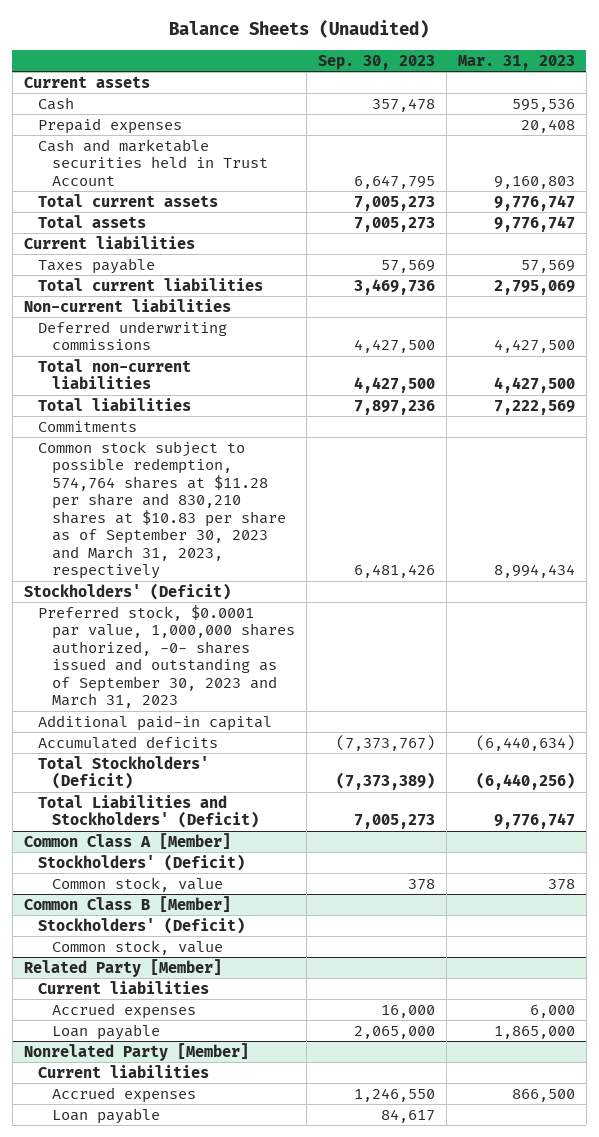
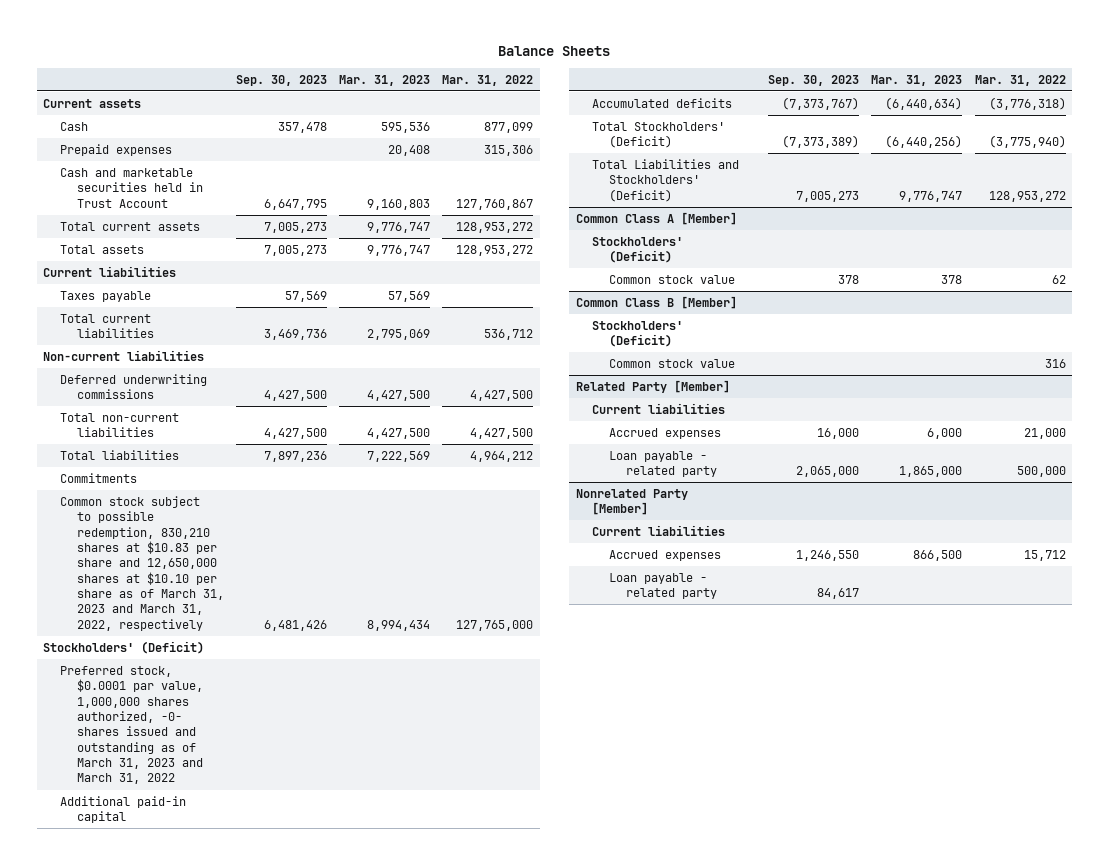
[169,20,430,39] Balance Sheets (Unaudited) -> [498,45,611,56] Balance Sheets
none -> [442,74,534,86] Mar. 31, 2022
[37,440,286,580] Common stock subject to possible redemption, 574,764 shares at $11.28 per share and 830,210 shares at $10.83 per share as of September 30, 2023 and March 31, 2023, respectively -> [60,495,224,631] Common stock subject to possible redemption, 830,210 shares at $10.83 per share and 12,650,000 shares at $10.10 per share as of March 31, 2023 and March 31, 2022, respectively
[37,604,295,709] Preferred stock, $0.0001 par value, 1,000,000 shares authorized, -0- shares issued and outstanding as of September 30, 2023 and March 31, 2023 -> [60,665,203,785] Preferred stock, $0.0001 par value, 1,000,000 shares authorized, -0- shares issued and outstanding as of March 31, 2023 and March 31, 2022
[51,876,223,892] Common stock, value -> [609,274,736,284] Common stock value
[51,939,223,955] Common stock, value -> [609,358,736,368] Common stock value
[51,1023,160,1040] Loan payable -> [609,450,717,478] Loan payable - related party
[51,1107,160,1124] Loan payable -> [609,572,717,600] Loan payable - related party

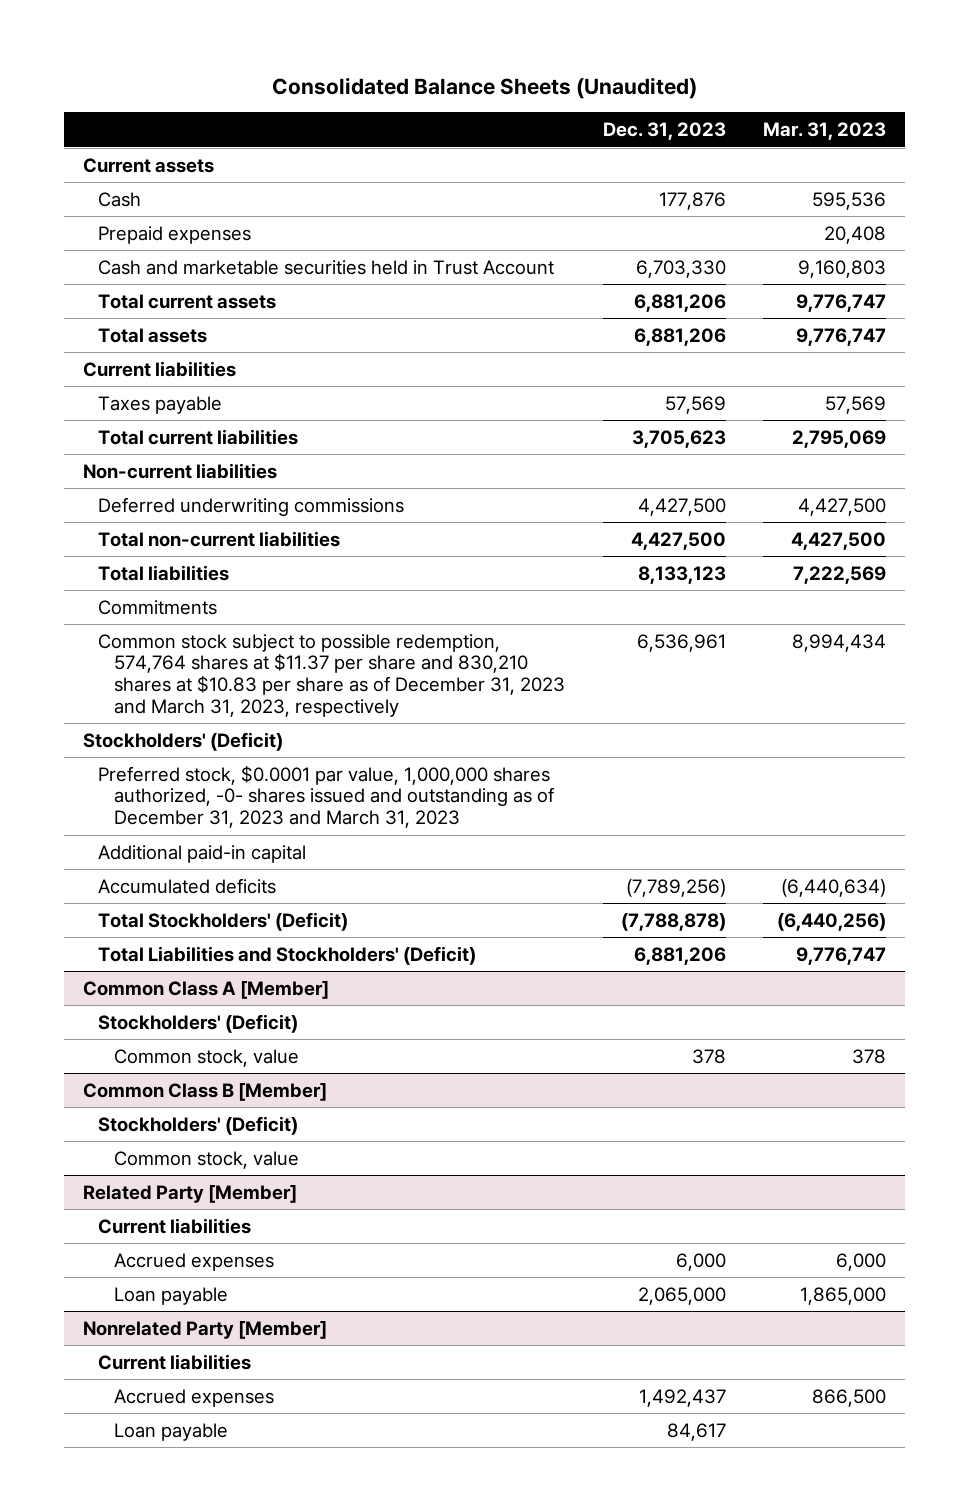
[498,45,611,56] Balance Sheets -> [271,76,697,99] Consolidated Balance Sheets (Unaudited)
[236,74,328,86] Sep. 30, 2023 -> none
[442,74,534,86] Mar. 31, 2022 -> none
none -> [602,122,726,141] Dec. 31, 2023
[60,495,224,631] Common stock subject to possible redemption, 830,210 shares at $10.83 per share and 12,650,000 shares at $10.10 per share as of March 31, 2023 and March 31, 2022, respectively -> [98,633,565,717] Common stock subject to possible redemption, 574,764 shares at $11.37 per share and 830,210 shares at $10.83 per share as of December 31, 2023 and March 31, 2023, respectively
[60,665,203,785] Preferred stock, $0.0001 par value, 1,000,000 shares authorized, -0- shares issued and outstanding as of March 31, 2023 and March 31, 2022 -> [98,764,554,829] Preferred stock, $0.0001 par value, 1,000,000 shares authorized, -0- shares issued and outstanding as of December 31, 2023 and March 31, 2023
[609,274,736,284] Common stock value -> [113,1048,299,1067] Common stock, value
[609,358,736,368] Common stock value -> [113,1150,299,1169] Common stock, value
[609,450,717,478] Loan payable - related party -> [113,1286,228,1305] Loan payable
[609,572,717,600] Loan payable - related party -> [113,1422,228,1441] Loan payable

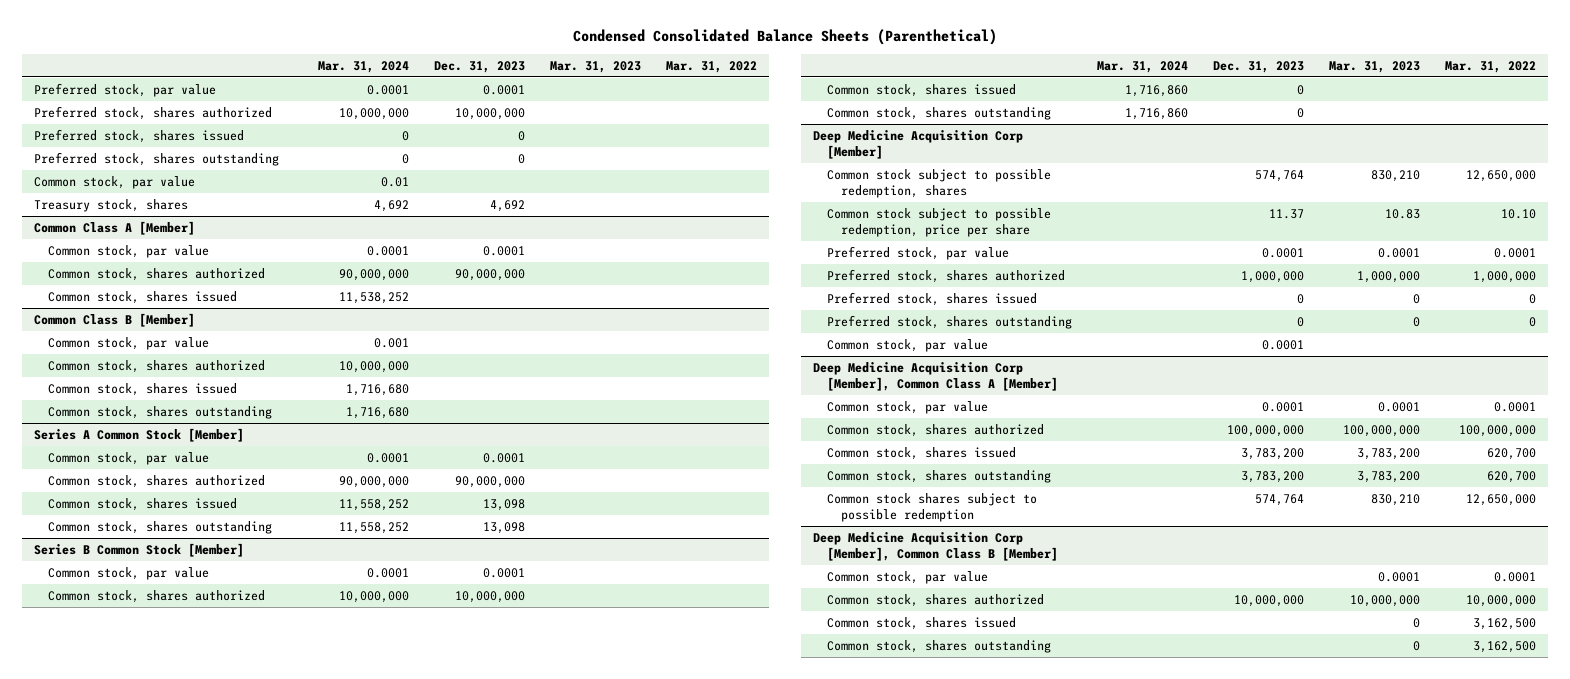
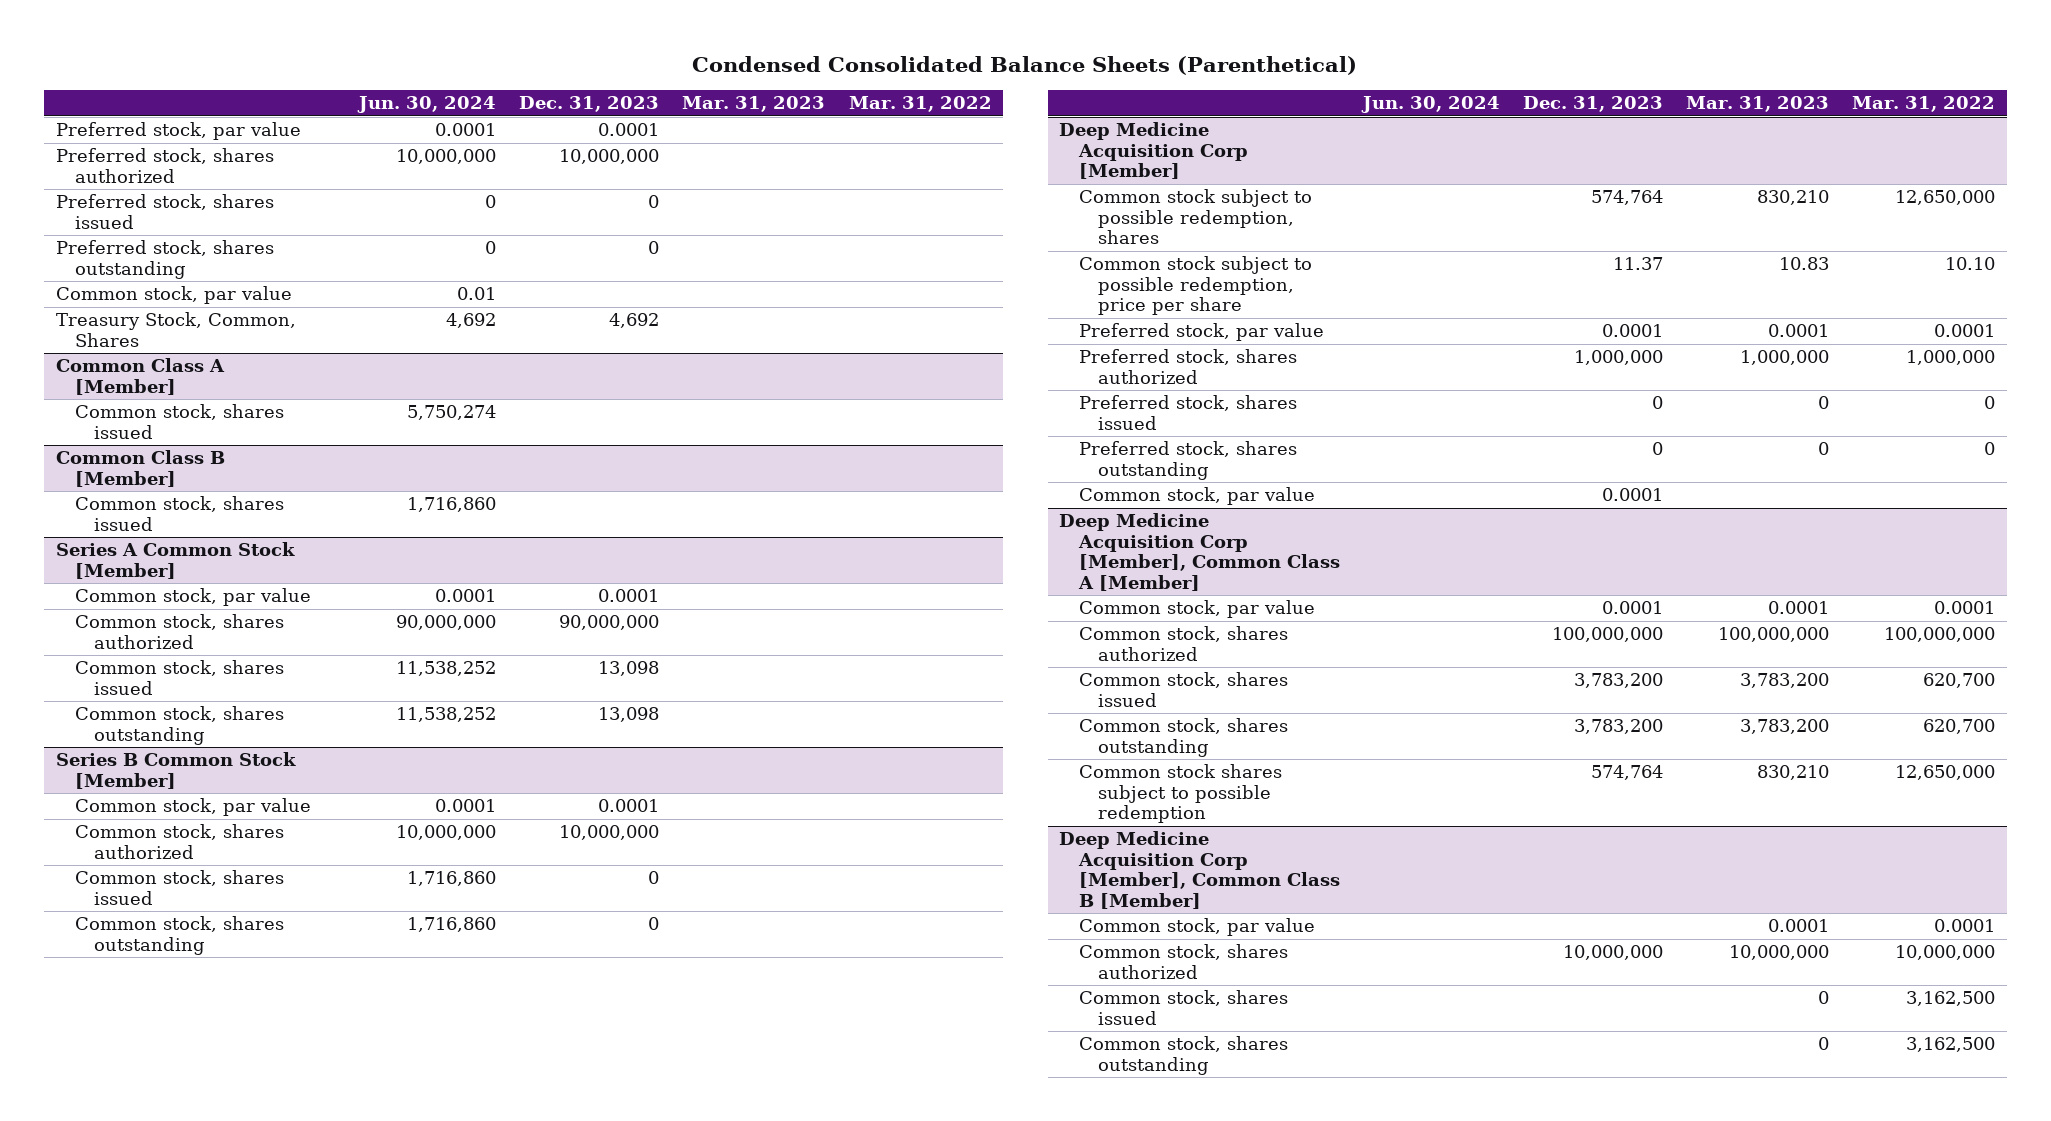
[318,60,410,73] Mar. 31, 2024 -> none
none -> [357,96,497,114] Jun. 30, 2024
[34,198,189,212] Treasury stock, shares -> [55,312,296,347] Treasury Stock, Common, Shares
[48,244,210,258] Common stock, par value -> none
[48,267,266,281] Common stock, shares authorized -> none
[48,336,210,350] Common stock, par value -> none
[48,359,266,373] Common stock, shares authorized -> none
[48,405,273,419] Common stock, shares outstanding -> none

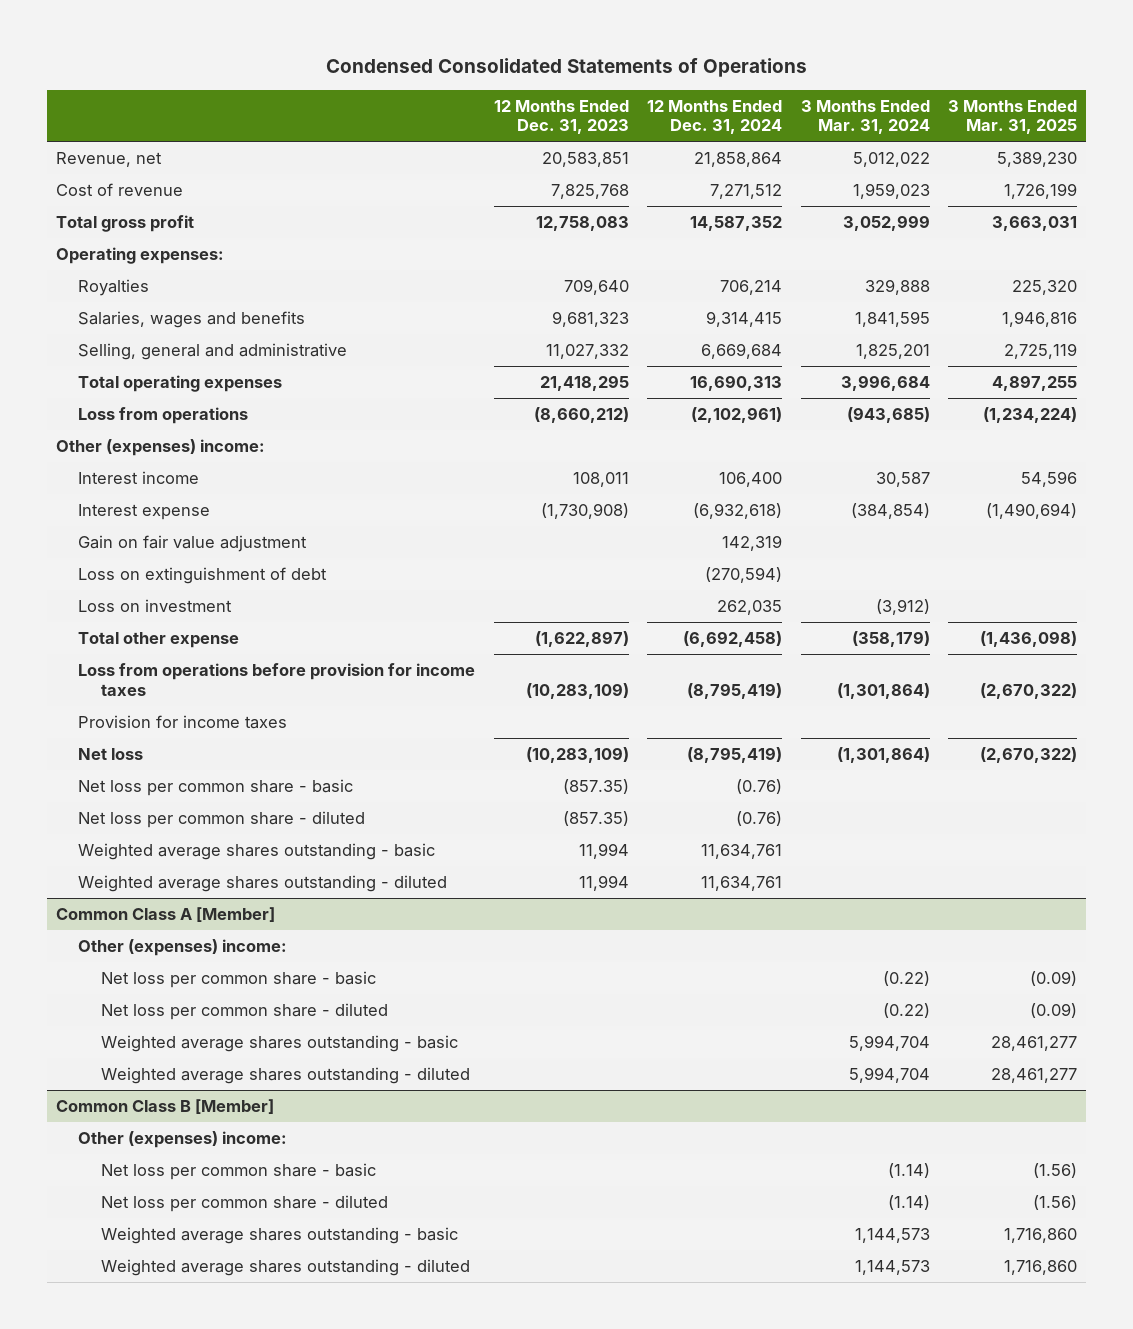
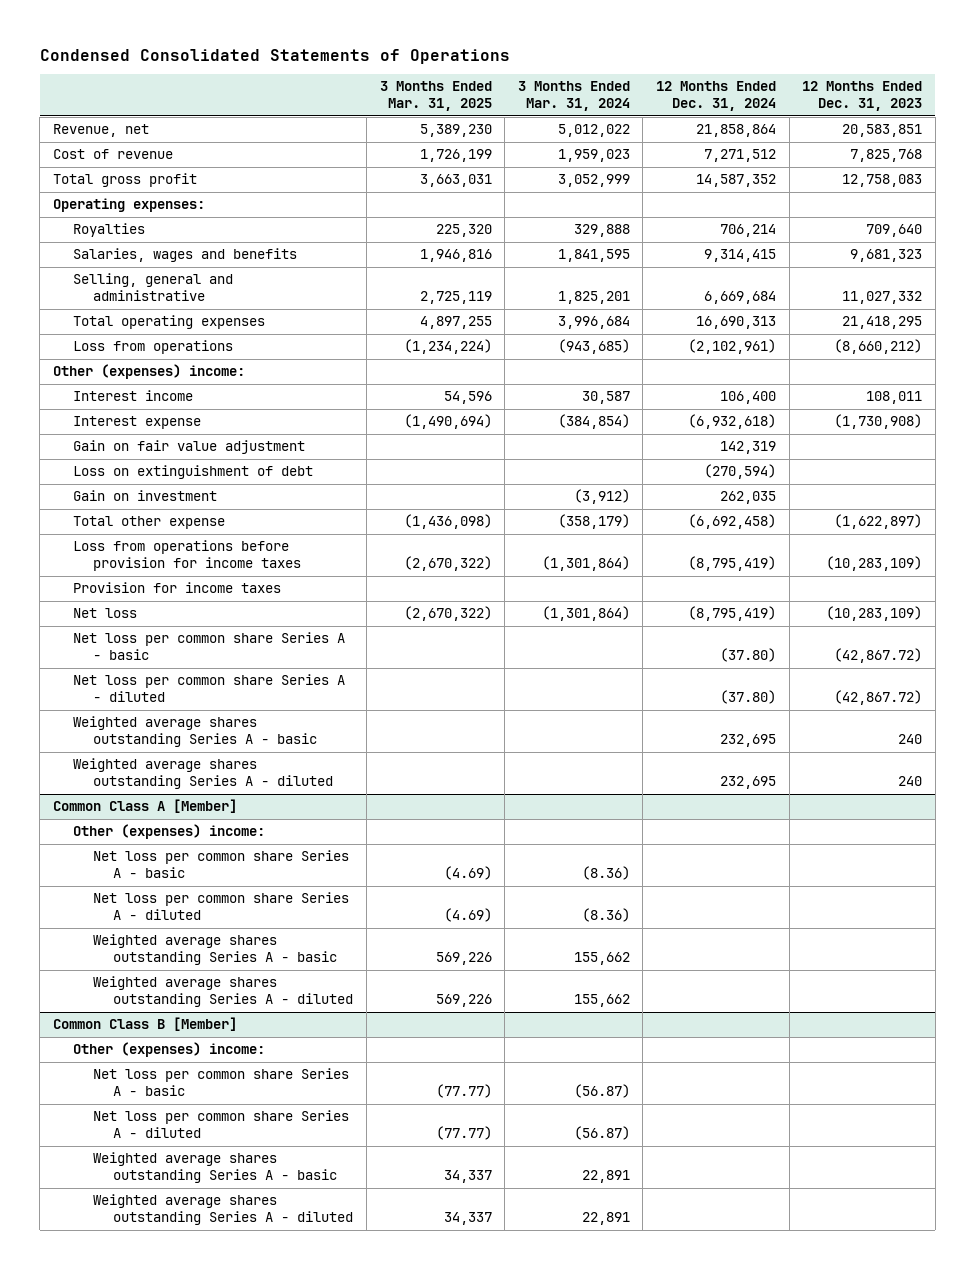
[78,599,233,613] Loss on investment -> [73,490,218,502] Gain on investment
[78,779,354,797] Net loss per common share - basic -> [73,632,346,661] Net loss per common share Series A - basic
[562,779,629,795] (857.35) -> [834,648,923,664] (42,867.72)
[736,779,783,795] (0.76) -> [719,648,776,663] (37.80)
[78,811,366,829] Net loss per common share - diluted -> [73,674,346,703] Net loss per common share Series A - diluted
[562,811,629,827] (857.35) -> [834,690,923,706] (42,867.72)
[736,811,783,827] (0.76) -> [719,690,776,705] (37.80)
[78,843,436,861] Weighted average shares outstanding - basic -> [73,716,318,748] Weighted average shares outstanding Series A - basic
[578,843,629,860] 11,994 -> [898,734,923,745] 240
[701,844,783,860] 11,634,761 -> [719,734,776,748] 232,695
[78,875,448,893] Weighted average shares outstanding - diluted -> [73,758,334,790] Weighted average shares outstanding Series A - diluted
[578,875,629,892] 11,994 -> [898,776,923,787] 240
[701,876,783,892] 11,634,761 -> [719,776,776,790] 232,695
[100,971,376,989] Net loss per common share - basic -> [93,850,350,879] Net loss per common share Series A - basic
[882,971,930,987] (0.22) -> [581,866,630,881] (8.36)
[1029,971,1077,987] (0.09) -> [443,866,492,881] (4.69)
[100,1003,388,1021] Net loss per common share - diluted -> [93,892,350,921] Net loss per common share Series A - diluted
[882,1003,930,1019] (0.22) -> [581,908,630,923] (8.36)
[1029,1003,1077,1019] (0.09) -> [443,908,492,923] (4.69)
[100,1035,458,1053] Weighted average shares outstanding - basic -> [93,934,338,966] Weighted average shares outstanding Series A - basic
[848,1035,930,1052] 5,994,704 -> [573,952,630,966] 155,662
[990,1036,1077,1052] 28,461,277 -> [435,952,492,966] 569,226
[100,1067,470,1085] Weighted average shares outstanding - diluted -> [93,976,354,1008] Weighted average shares outstanding Series A - diluted
[848,1067,930,1084] 5,994,704 -> [573,994,630,1008] 155,662
[990,1068,1077,1084] 28,461,277 -> [435,994,492,1008] 569,226
[100,1163,376,1181] Net loss per common share - basic -> [93,1068,350,1097] Net loss per common share Series A - basic
[887,1163,930,1179] (1.14) -> [573,1084,630,1099] (56.87)
[1032,1163,1077,1179] (1.56) -> [435,1084,492,1099] (77.77)
[100,1195,388,1213] Net loss per common share - diluted -> [93,1110,350,1139] Net loss per common share Series A - diluted
[887,1195,930,1211] (1.14) -> [573,1126,630,1141] (56.87)
[1032,1195,1077,1211] (1.56) -> [435,1126,492,1141] (77.77)
[100,1227,458,1245] Weighted average shares outstanding - basic -> [93,1152,338,1184] Weighted average shares outstanding Series A - basic
[854,1228,930,1244] 1,144,573 -> [581,1170,630,1184] 22,891
[1003,1228,1077,1244] 1,716,860 -> [443,1170,492,1184] 34,337
[100,1259,470,1277] Weighted average shares outstanding - diluted -> [93,1194,354,1226] Weighted average shares outstanding Series A - diluted
[854,1260,930,1276] 1,144,573 -> [581,1212,630,1226] 22,891
[1003,1260,1077,1276] 1,716,860 -> [443,1212,492,1226] 34,337

